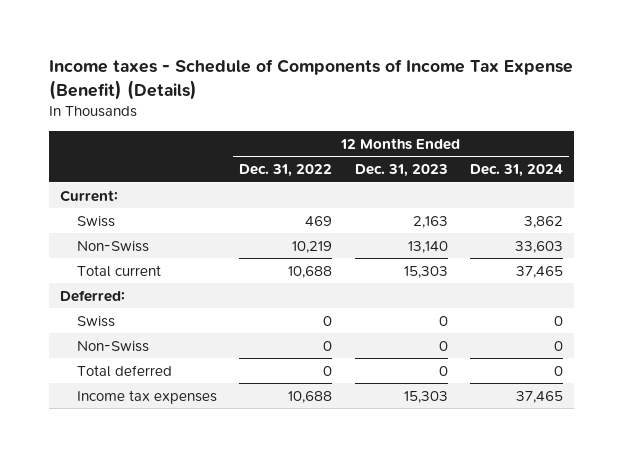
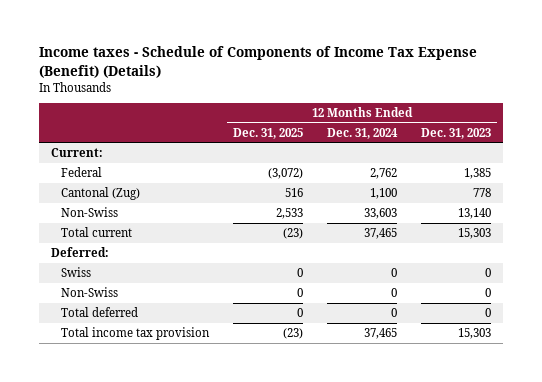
[239,164,333,178] Dec. 31, 2022 -> none
none -> [233,127,304,139] Dec. 31, 2025
[76,215,115,227] Swiss -> none
none -> [61,167,103,178] Federal
none -> [61,187,141,201] Cantonal (Zug)
[76,389,217,404] Income tax expenses -> [61,327,211,341] Total income tax provision

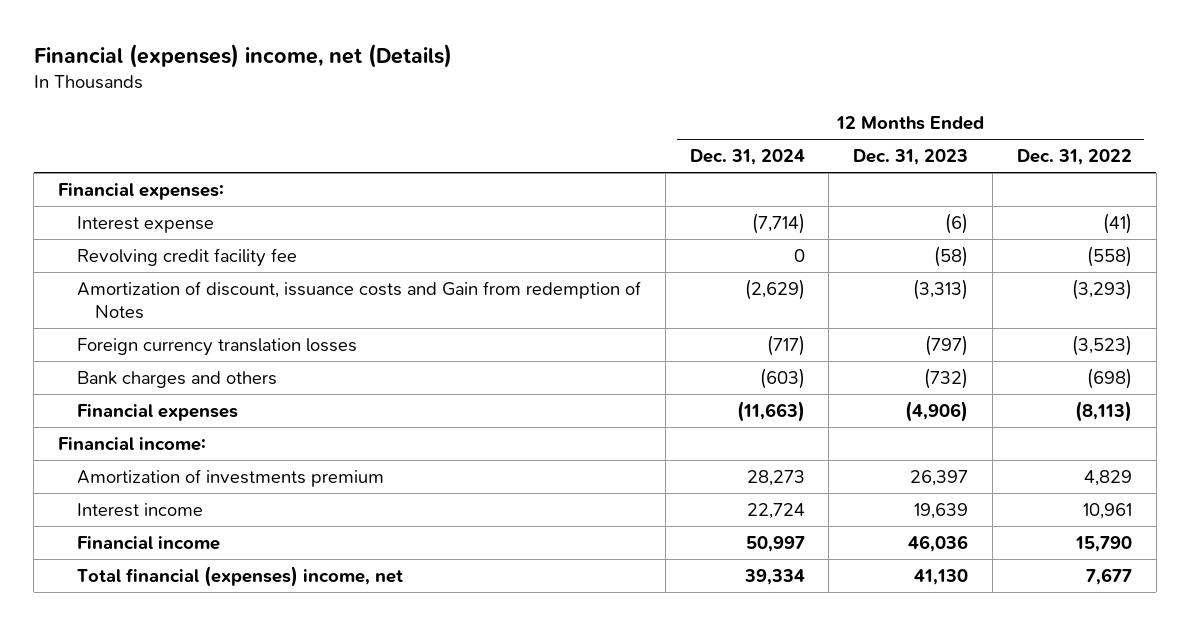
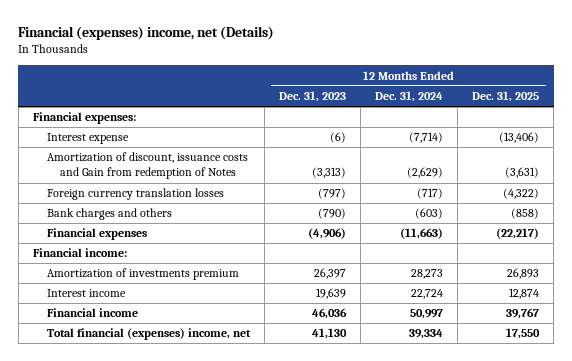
[1017,148,1133,165] Dec. 31, 2022 -> none
none -> [472,91,540,103] Dec. 31, 2025
[76,247,297,267] Revolving credit facility fee -> none
[924,367,969,389] (732) -> [317,208,346,220] (790)

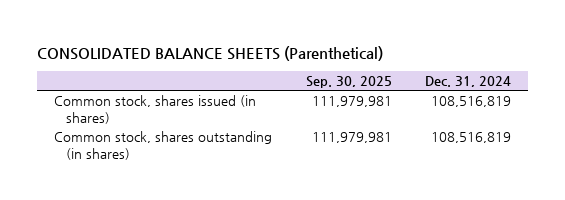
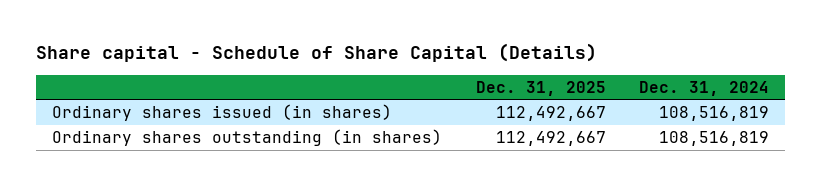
[37,45,384,61] CONSOLIDATED BALANCE SHEETS (Parenthetical) -> [35,43,597,63] Share capital - Schedule of Share Capital (Details)
[305,76,392,89] Sep. 30, 2025 -> none
none -> [475,80,606,96] Dec. 31, 2025
[54,95,257,124] Common stock, shares issued (in shares) -> [52,103,393,121] Ordinary shares issued (in shares)
[54,131,273,160] Common stock, shares outstanding (in shares) -> [52,128,443,146] Ordinary shares outstanding (in shares)

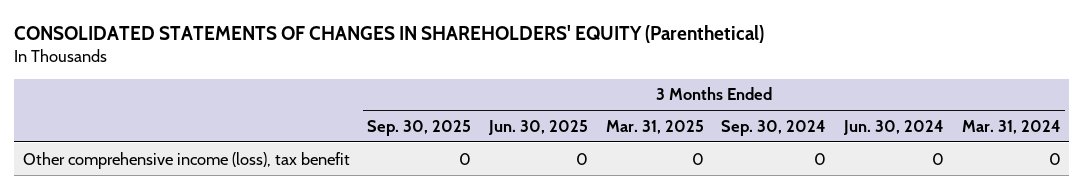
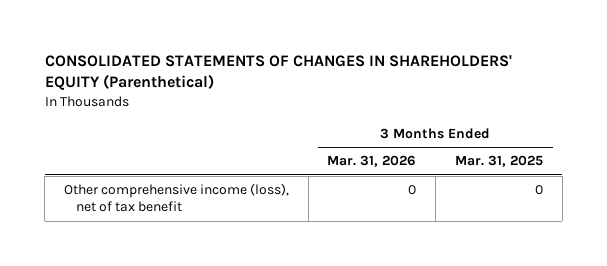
[367,119,472,136] Sep. 30, 2025 -> none
[487,119,588,135] Jun. 30, 2025 -> none
[721,119,827,136] Sep. 30, 2024 -> none
[842,119,944,135] Jun. 30, 2024 -> none
[961,119,1061,134] Mar. 31, 2024 -> none
none -> [327,155,417,168] Mar. 31, 2026
[22,151,350,169] Other comprehensive income (loss), tax benefit -> [63,183,289,213] Other comprehensive income (loss), net of tax benefit

